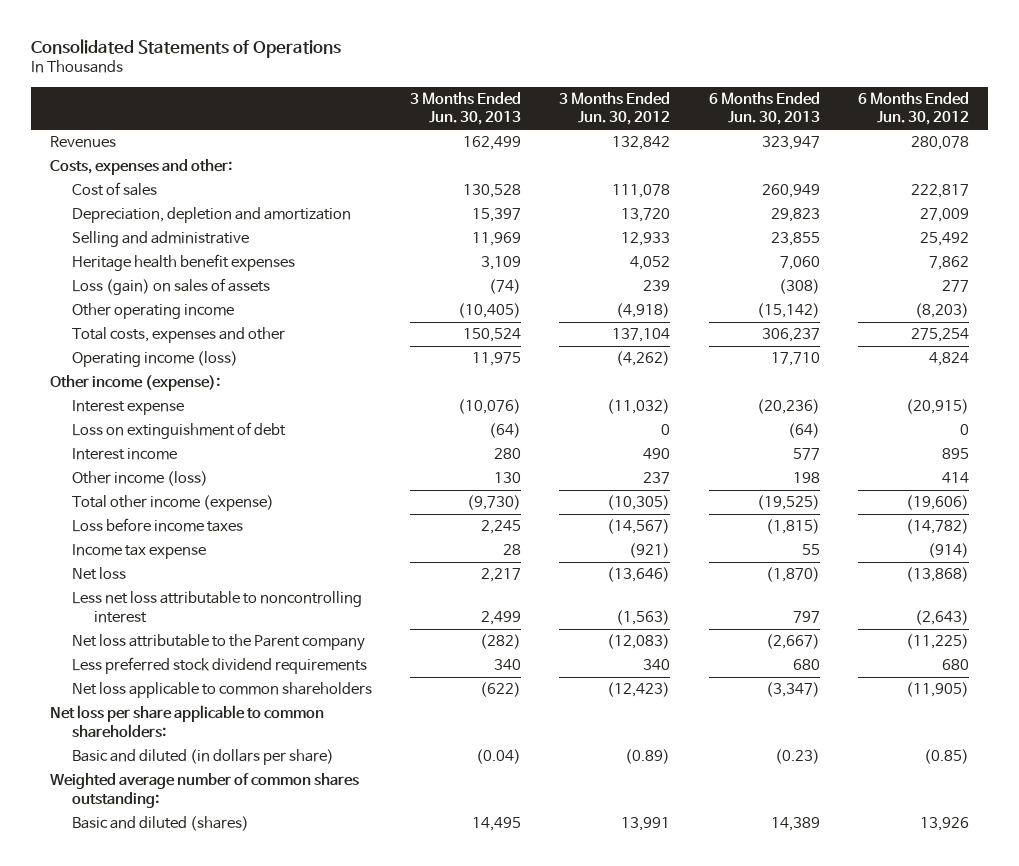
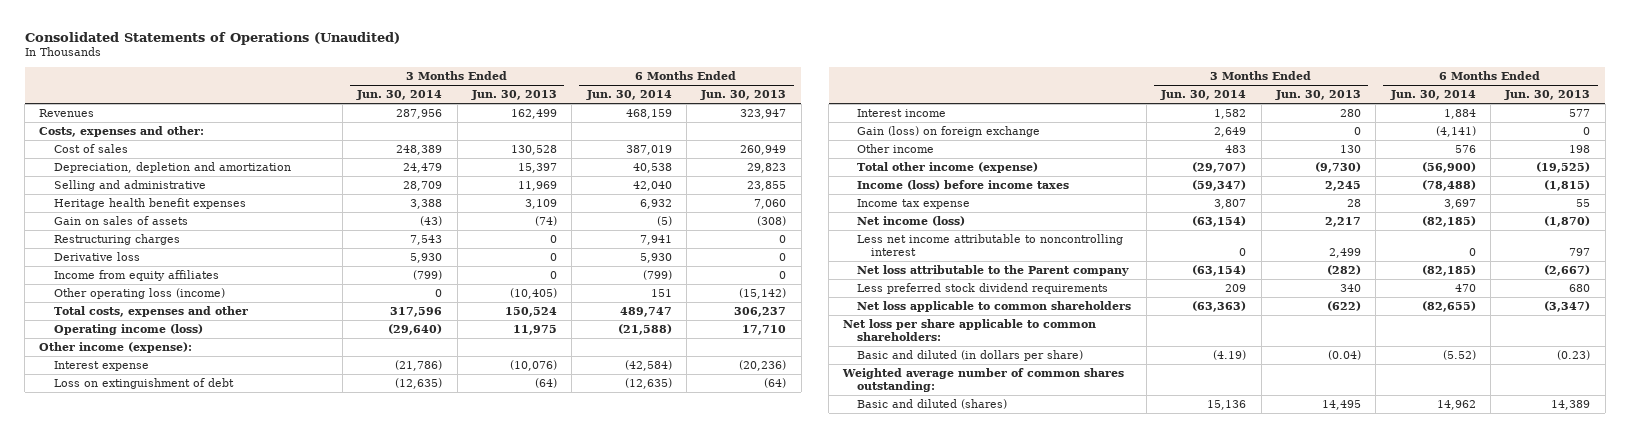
[30,38,341,58] Consolidated Statements of Operations -> [24,31,400,45] Consolidated Statements of Operations (Unaudited)
[559,91,671,126] 3 Months Ended Jun. 30, 2012 -> none
[858,91,970,126] 6 Months Ended Jun. 30, 2012 -> none
none -> [356,90,443,101] Jun. 30, 2014
none -> [585,90,672,101] Jun. 30, 2014
[71,278,270,296] Loss (gain) on sales of assets -> [53,215,188,225] Gain on sales of assets
none -> [53,233,180,245] Restructuring charges
none -> [53,251,140,261] Derivative loss
none -> [53,269,219,281] Income from equity affiliates
[71,303,234,320] Other operating income -> [53,287,225,299] Other operating loss (income)
none -> [857,125,1041,137] Gain (loss) on foreign exchange
[71,471,208,487] Other income (loss) -> [857,143,935,153] Other income
[71,518,243,533] Loss before income taxes -> [857,179,1070,190] Income (loss) before income taxes
[71,567,126,581] Net loss -> [857,215,966,226] Net income (loss)
[71,591,362,623] Less net loss attributable to noncontrolling interest -> [857,233,1124,257] Less net income attributable to noncontrolling interest

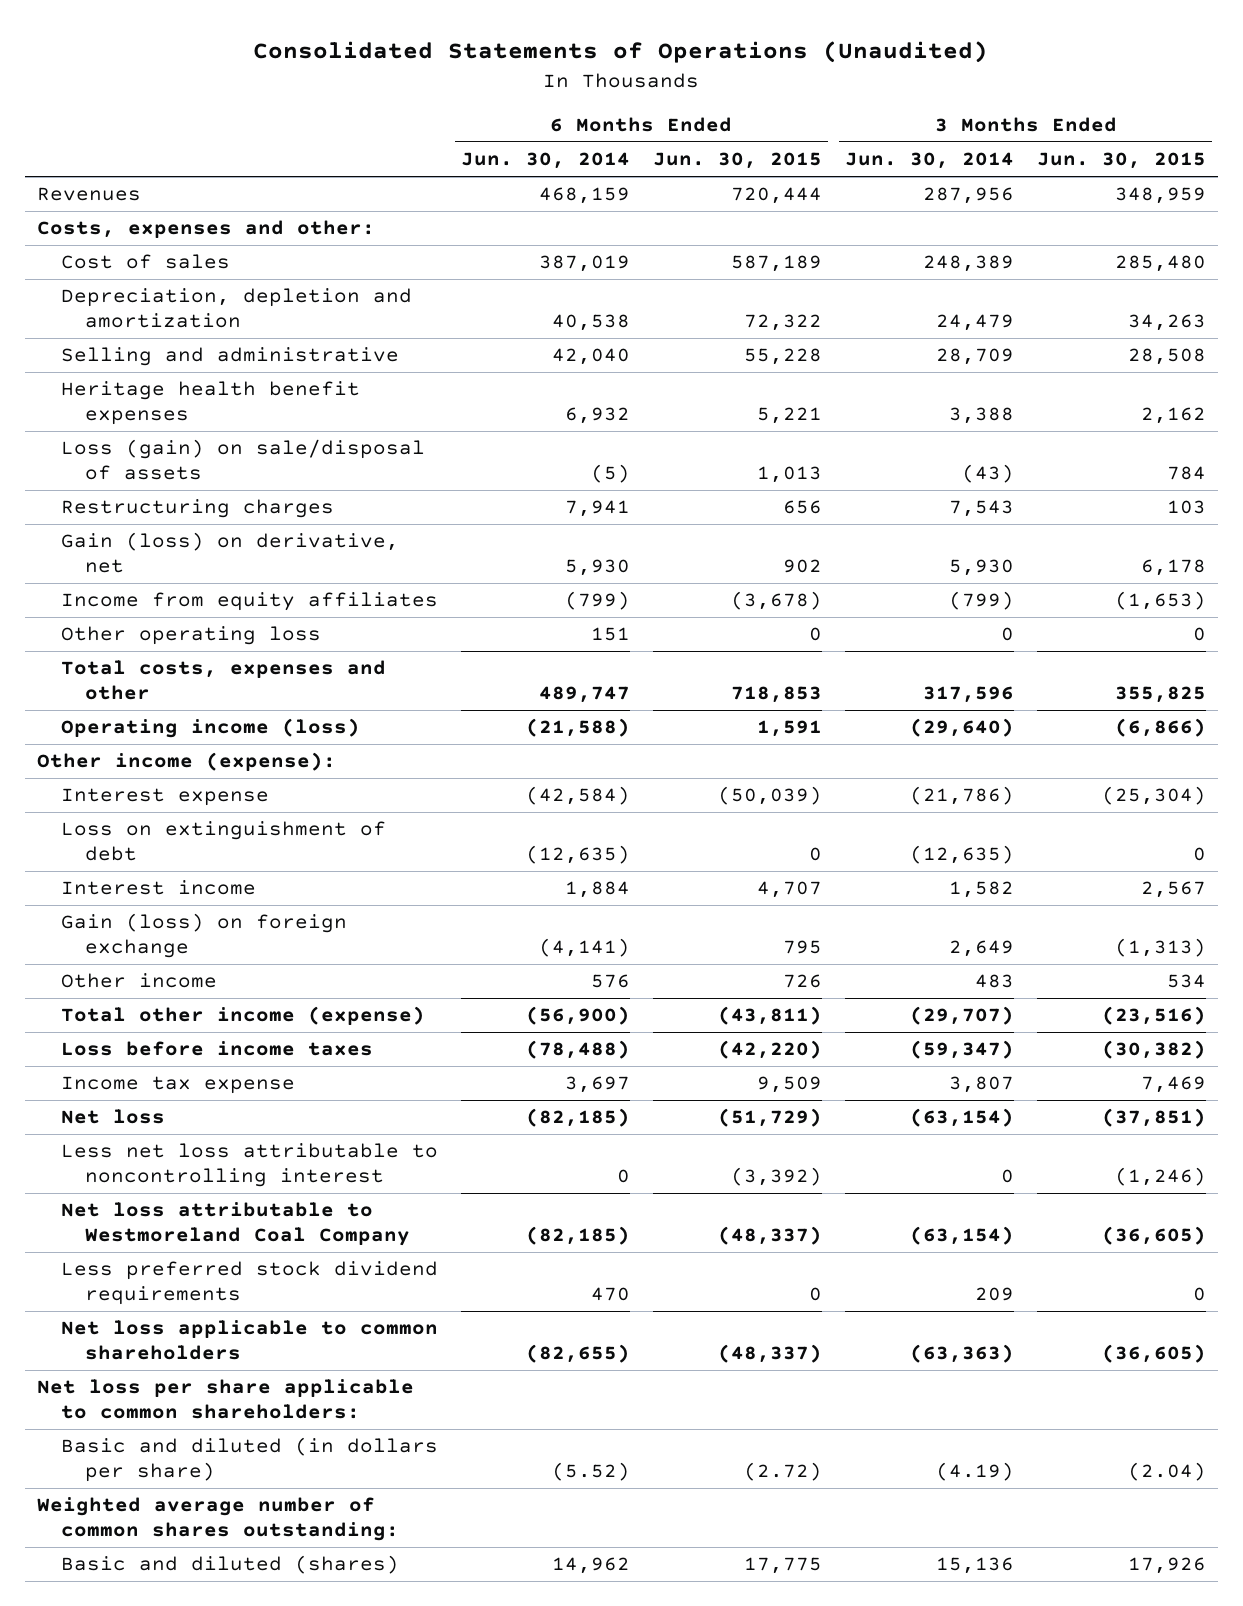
[470,90,557,101] Jun. 30, 2013 -> none
[700,90,787,101] Jun. 30, 2013 -> none
none -> [652,152,822,170] Jun. 30, 2015
none -> [1037,152,1207,170] Jun. 30, 2015
[53,215,188,225] Gain on sales of assets -> [60,439,425,481] Loss (gain) on sale/disposal of assets
[53,251,140,261] Derivative loss -> [60,532,399,574] Gain (loss) on derivative, net
[53,287,225,299] Other operating loss (income) -> [60,626,321,646] Other operating loss
[857,179,1070,190] Income (loss) before income taxes -> [60,1041,373,1057] Loss before income taxes
[857,215,966,226] Net income (loss) -> [60,1109,165,1125] Net loss
[857,233,1124,257] Less net income attributable to noncontrolling interest -> [60,1143,438,1188] Less net loss attributable to noncontrolling interest
[857,264,1130,276] Net loss attributable to the Parent company -> [60,1202,410,1247] Net loss attributable to Westmoreland Coal Company

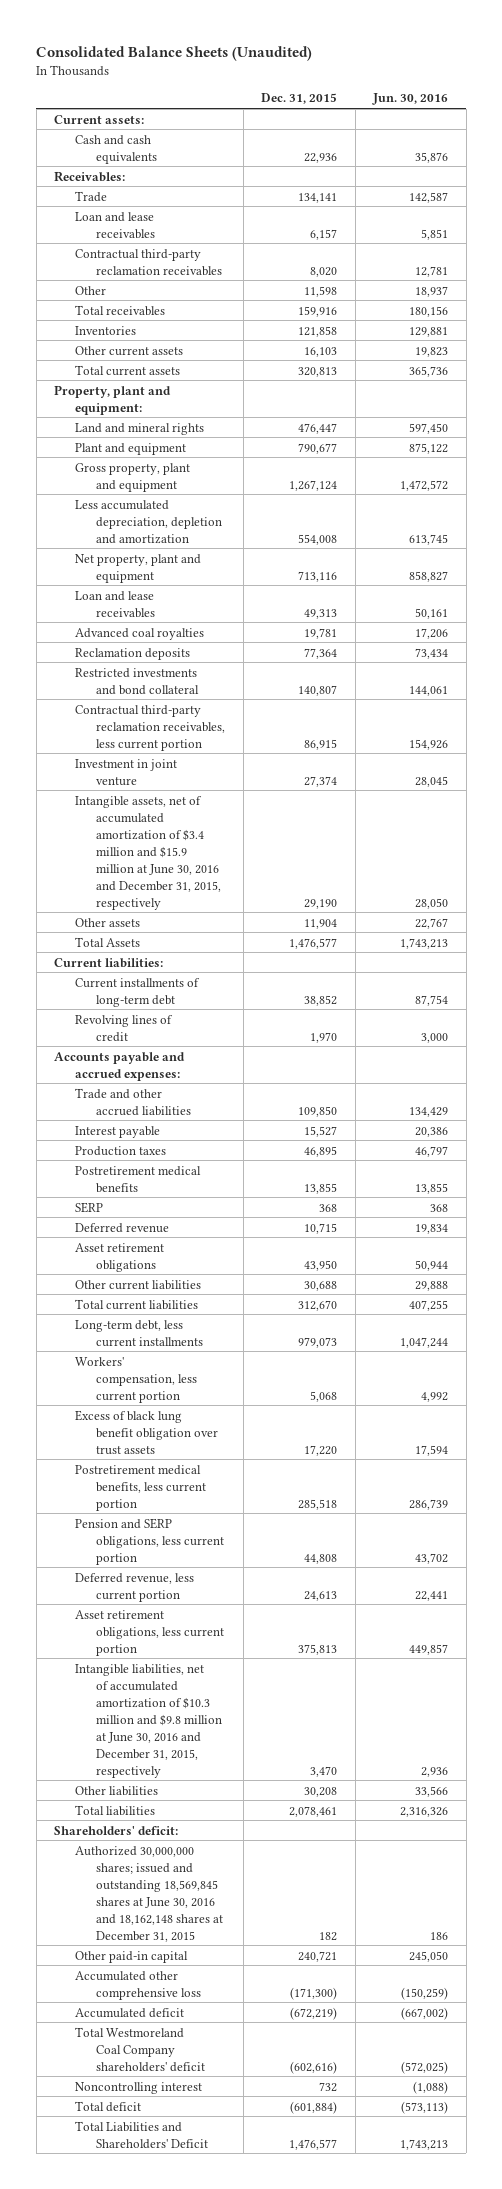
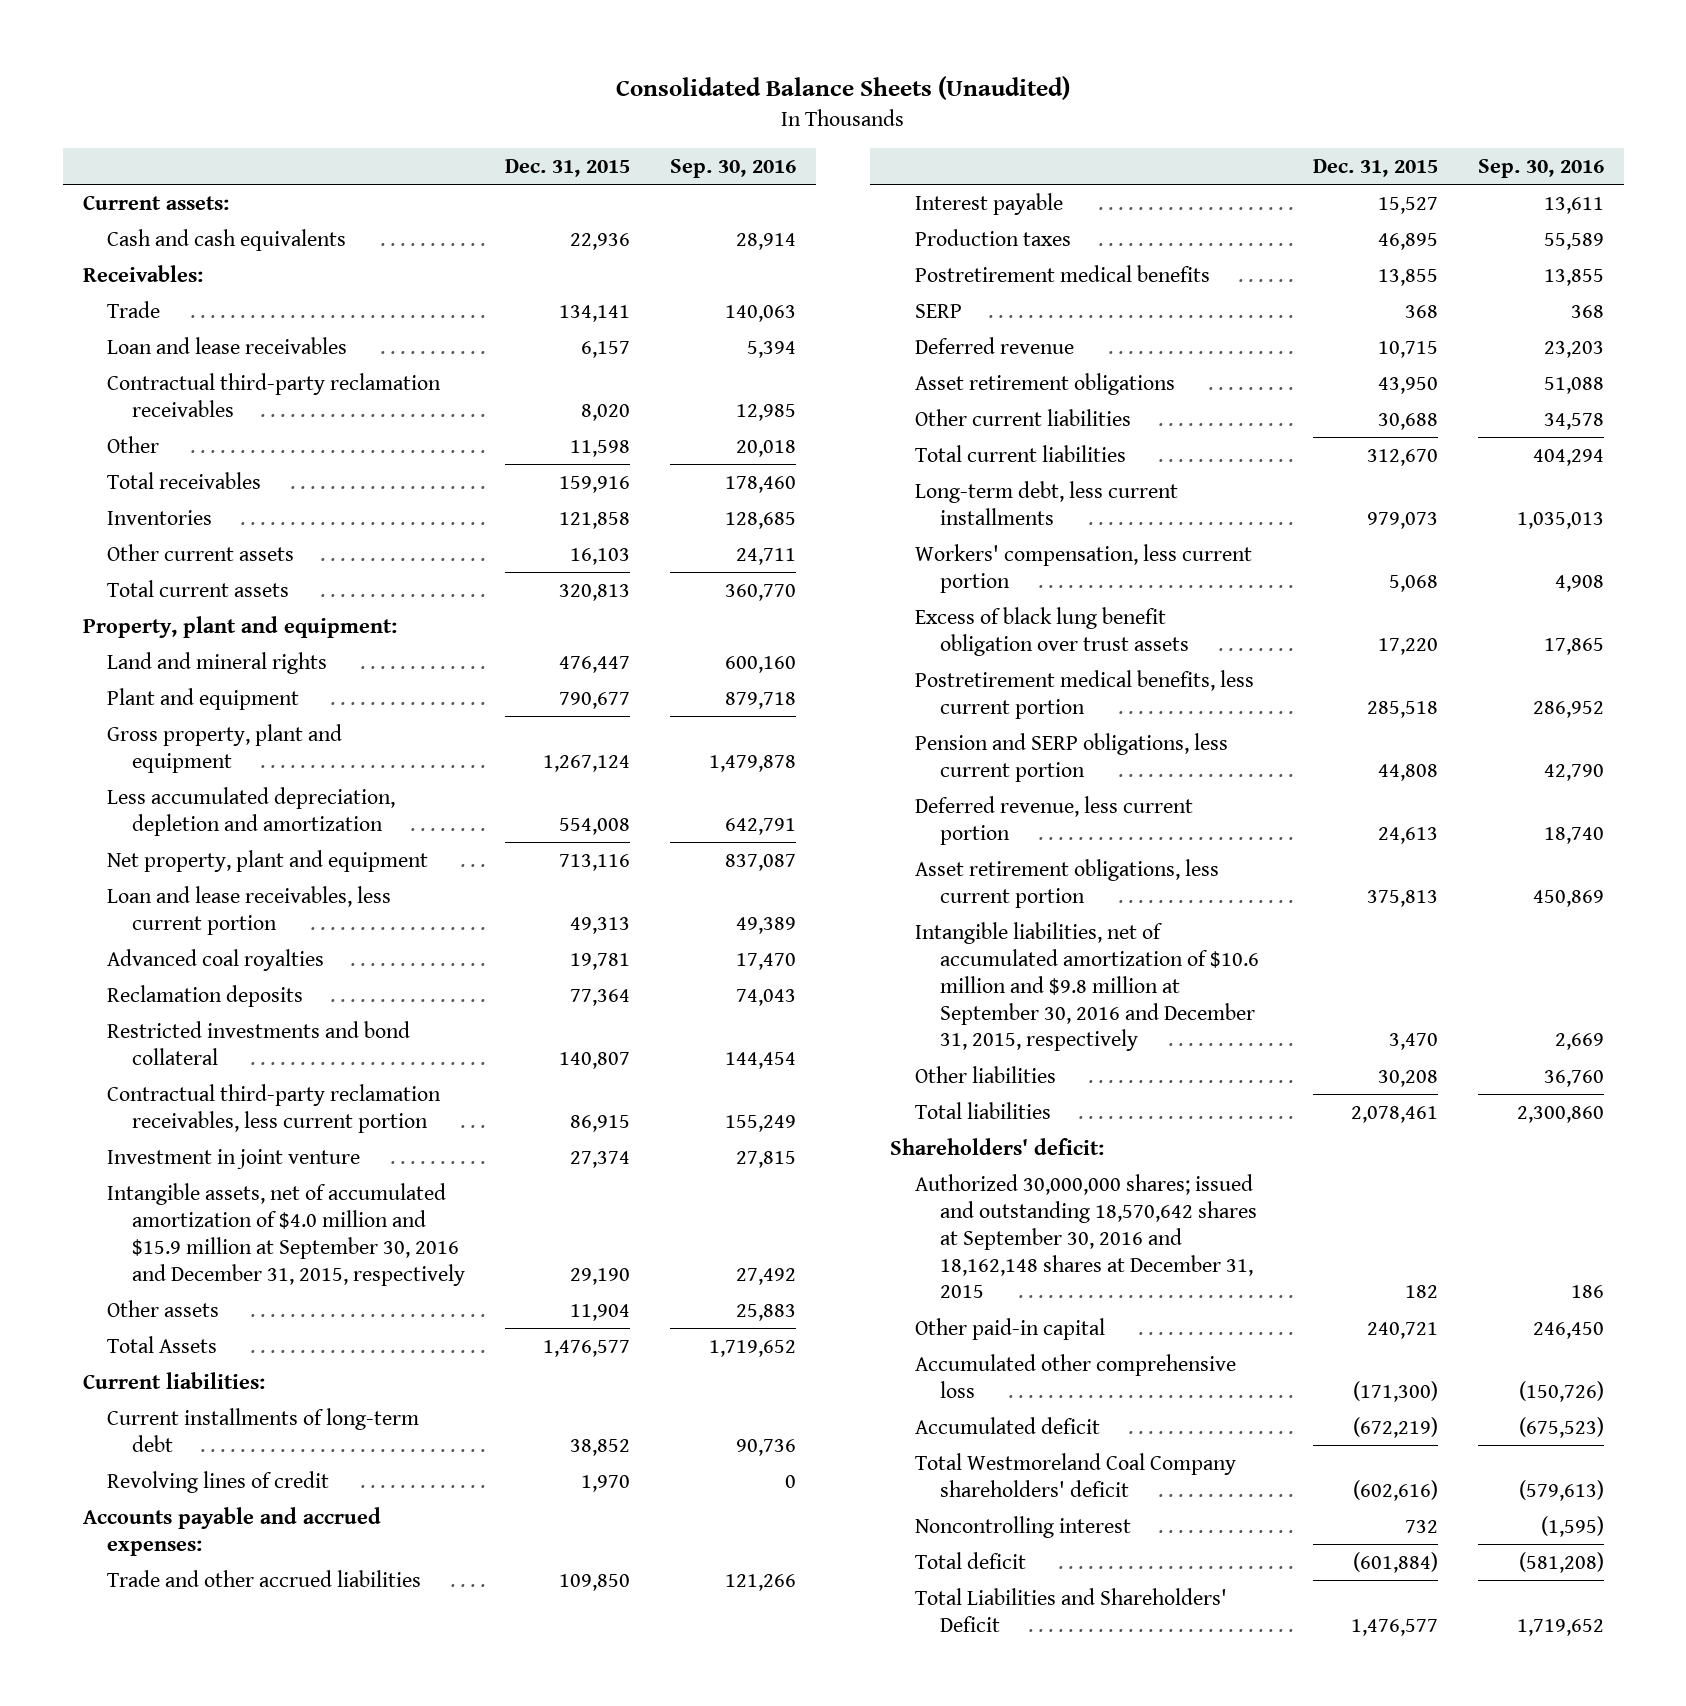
[372,93,449,106] Jun. 30, 2016 -> none
none -> [669,158,796,178] Sep. 30, 2016
[75,590,156,618] Loan and lease receivables -> [107,885,392,935] Loan and lease receivables, less current portion
[75,795,222,910] Intangible assets, net of accumulated amortization of $3.4 million and $15.9 million at June 30, 2016 and December 31, 2015, respectively -> [107,1182,465,1286] Intangible assets, net of accumulated amortization of $4.0 million and $15.9 million at September 30, 2016 and December 31, 2015, respectively
[75,1663,223,1778] Intangible liabilities, net of accumulated amortization of $10.3 million and $9.8 million at June 30, 2016 and December 31, 2015, respectively -> [915,921,1259,1052] Intangible liabilities, net of accumulated amortization of $10.6 million and $9.8 million at September 30, 2016 and December 31, 2015, respectively
[75,1845,224,1942] Authorized 30,000,000 shares; issued and outstanding 18,569,845 shares at June 30, 2016 and 18,162,148 shares at December 31, 2015 -> [915,1173,1257,1299] Authorized 30,000,000 shares; issued and outstanding 18,570,642 shares at September 30, 2016 and 18,162,148 shares at December 31, 2015

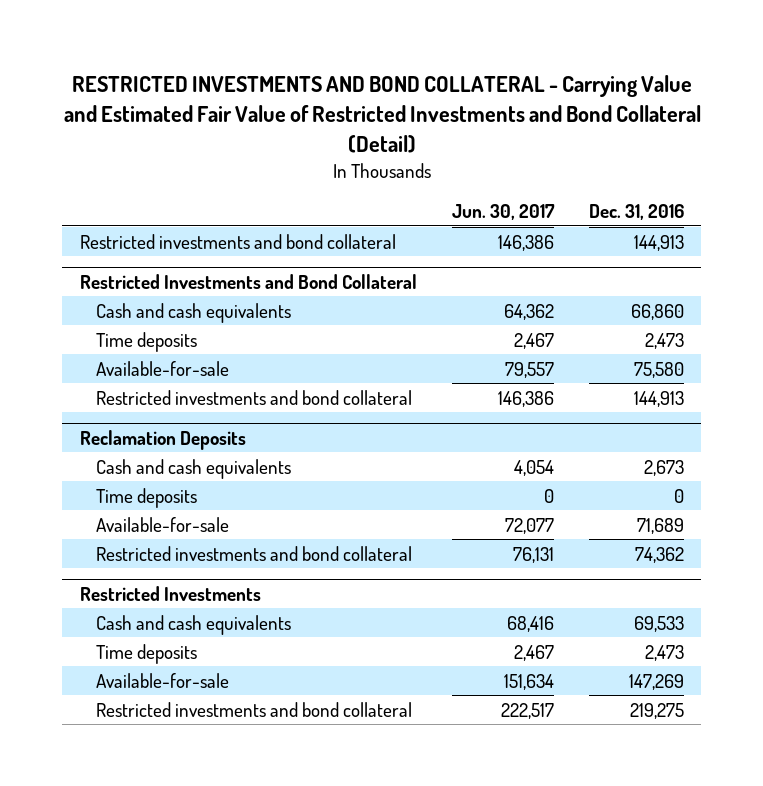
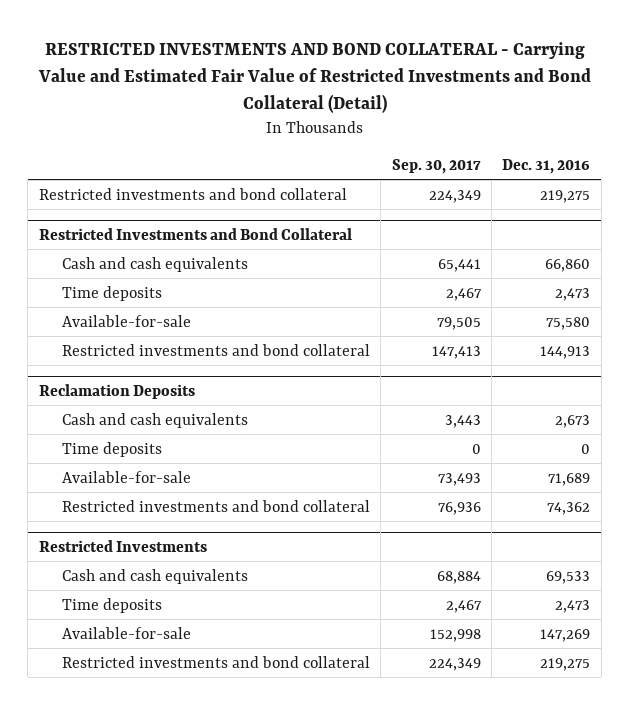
[451,204,555,221] Jun. 30, 2017 -> none
none -> [391,158,481,174] Sep. 30, 2017
[633,234,684,251] 144,913 -> [540,189,591,203] 219,275

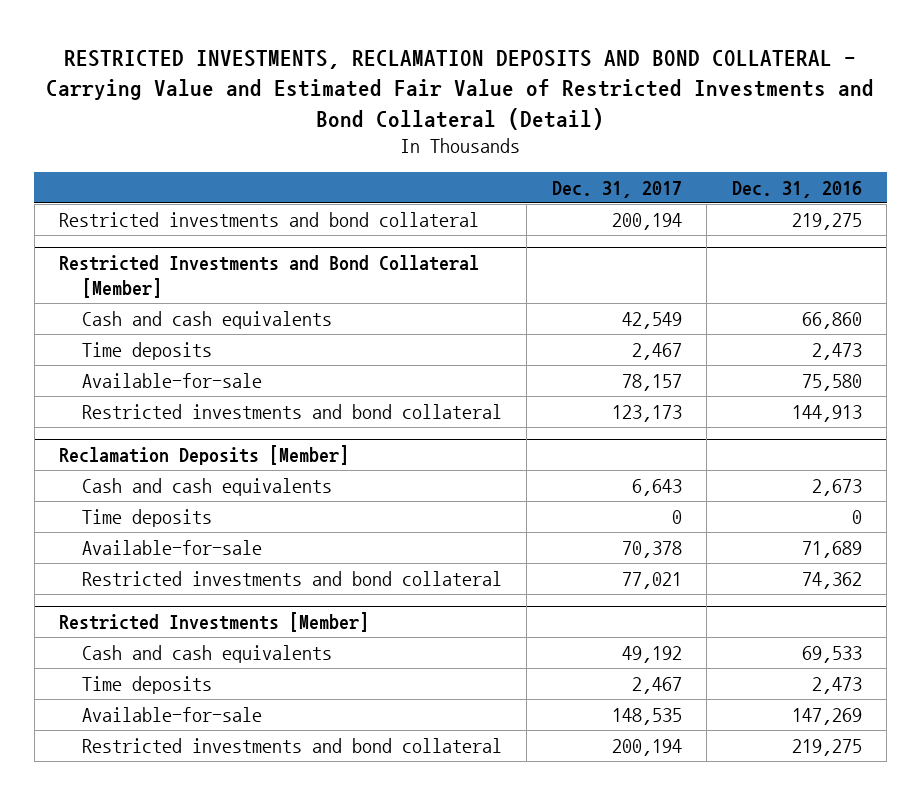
[37,42,591,114] RESTRICTED INVESTMENTS AND BOND COLLATERAL - Carrying Value and Estimated Fair Value of Restricted Investments and Bond Collateral (Detail) -> [46,49,875,130] RESTRICTED INVESTMENTS, RECLAMATION DEPOSITS AND BOND COLLATERAL - Carrying Value and Estimated Fair Value of Restricted Investments and Bond Collateral (Detail)
[391,158,481,174] Sep. 30, 2017 -> none
none -> [551,180,682,198] Dec. 31, 2017
[38,227,352,240] Restricted Investments and Bond Collateral -> [59,254,480,298] Restricted Investments and Bond Collateral [Member]
[38,383,195,399] Reclamation Deposits -> [59,444,350,465] Reclamation Deposits [Member]
[38,539,207,552] Restricted Investments -> [59,611,370,632] Restricted Investments [Member]

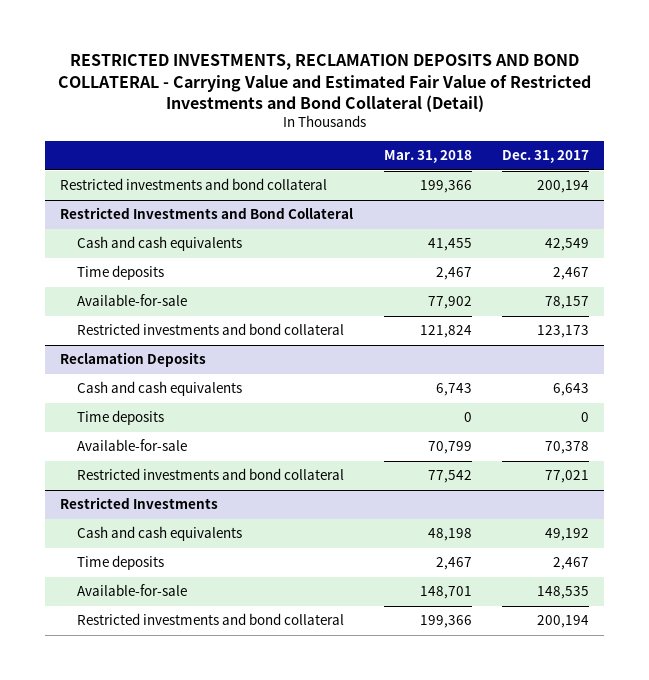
[731,180,862,198] Dec. 31, 2016 -> none
none -> [383,150,472,164] Mar. 31, 2018
[59,254,480,298] Restricted Investments and Bond Collateral [Member] -> [60,207,354,220] Restricted Investments and Bond Collateral
[59,444,350,465] Reclamation Deposits [Member] -> [60,352,207,368] Reclamation Deposits
[59,611,370,632] Restricted Investments [Member] -> [60,497,219,510] Restricted Investments

